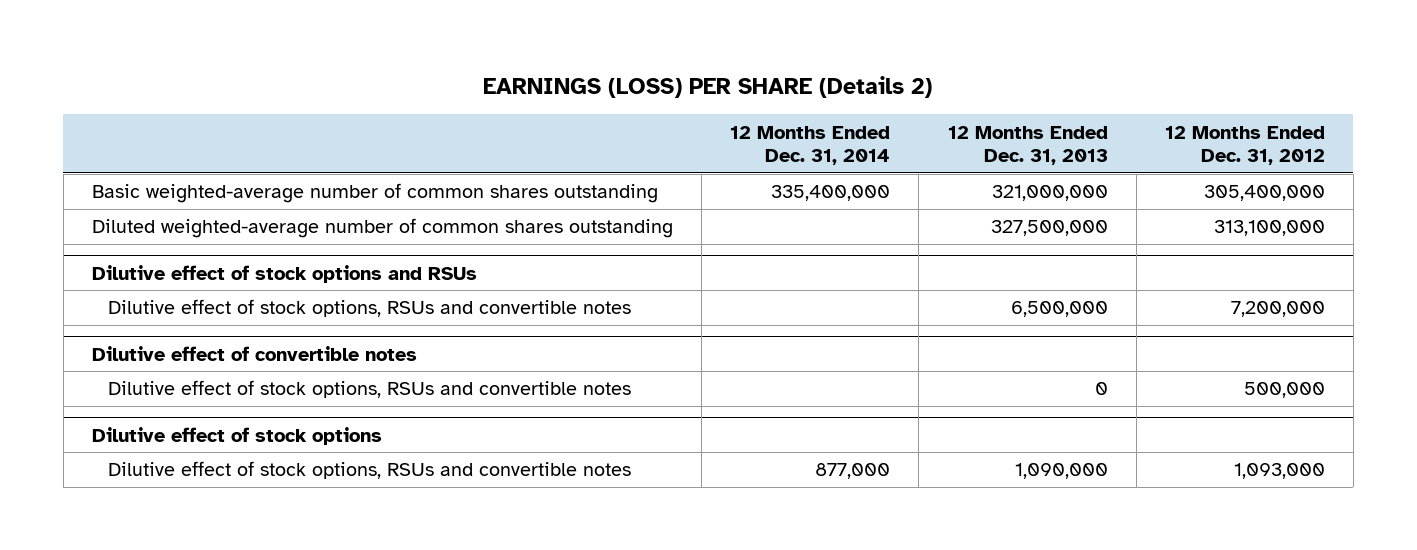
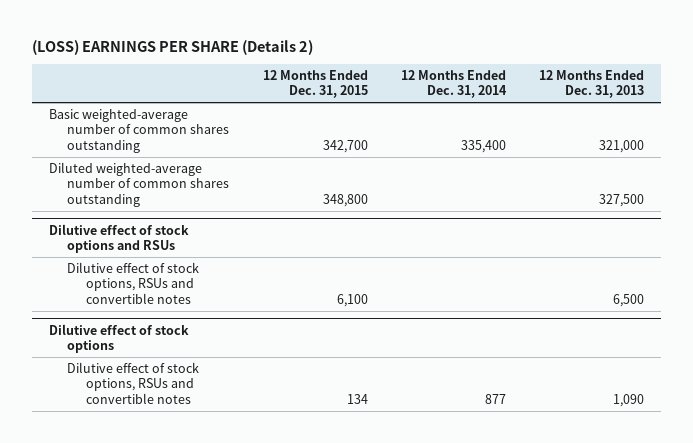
[483,76,933,99] EARNINGS (LOSS) PER SHARE (Details 2) -> [32,39,314,55] (LOSS) EARNINGS PER SHARE (Details 2)
[1164,125,1325,165] 12 Months Ended Dec. 31, 2012 -> none
none -> [262,70,368,99] 12 Months Ended Dec. 31, 2015
[771,185,891,202] 335,400,000 -> [460,139,506,153] 335,400
[991,185,1108,202] 321,000,000 -> [599,139,645,153] 321,000
[990,220,1108,237] 327,500,000 -> [599,193,645,207] 327,500
[92,345,418,361] Dilutive effect of convertible notes -> none
[107,380,631,399] Dilutive effect of stock options, RSUs and convertible notes -> none
[1010,301,1108,318] 6,500,000 -> [613,293,645,307] 6,500
[815,463,891,480] 877,000 -> [484,393,506,404] 877
[1014,463,1108,480] 1,090,000 -> [613,393,645,407] 1,090

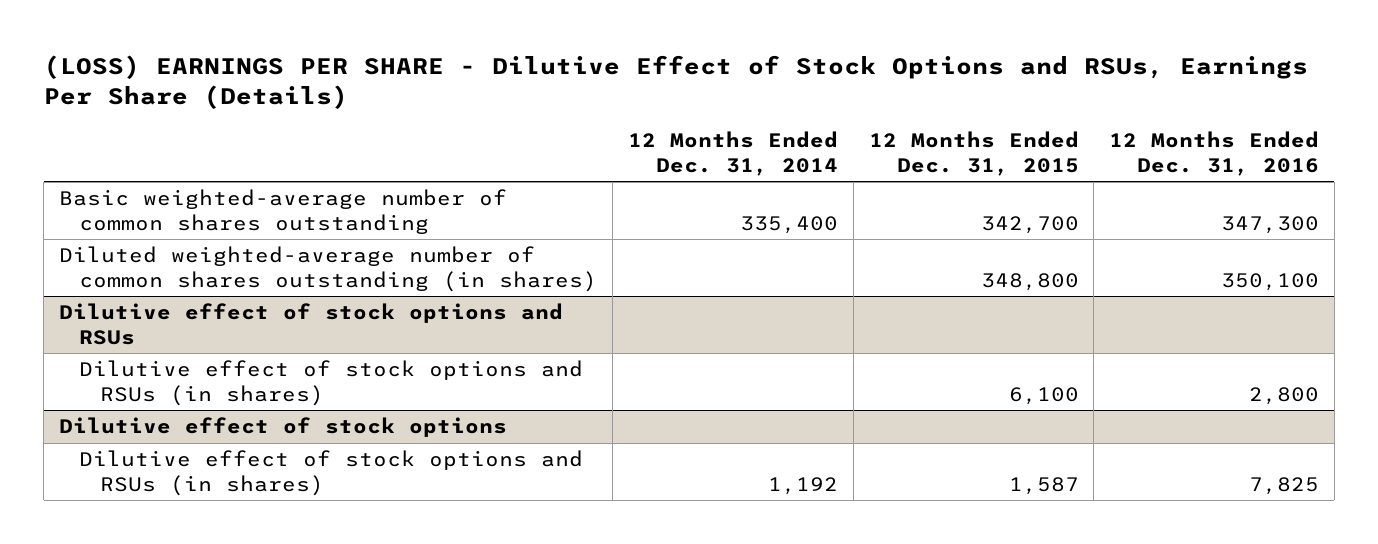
[32,39,314,55] (LOSS) EARNINGS PER SHARE (Details 2) -> [43,55,1308,110] (LOSS) EARNINGS PER SHARE - Dilutive Effect of Stock Options and RSUs, Earnings Per Share (Details)
[539,70,645,99] 12 Months Ended Dec. 31, 2013 -> none
none -> [1109,131,1320,176] 12 Months Ended Dec. 31, 2016
[48,162,230,207] Diluted weighted-average number of common shares outstanding -> [59,246,598,292] Diluted weighted-average number of common shares outstanding (in shares)
[67,262,200,304] Dilutive effect of stock options, RSUs and convertible notes -> [79,360,584,406] Dilutive effect of stock options and RSUs (in shares)
[67,362,200,404] Dilutive effect of stock options, RSUs and convertible notes -> [79,450,584,496] Dilutive effect of stock options and RSUs (in shares)
[346,393,368,404] 134 -> [1008,476,1079,495] 1,587
[484,393,506,404] 877 -> [767,476,838,495] 1,192

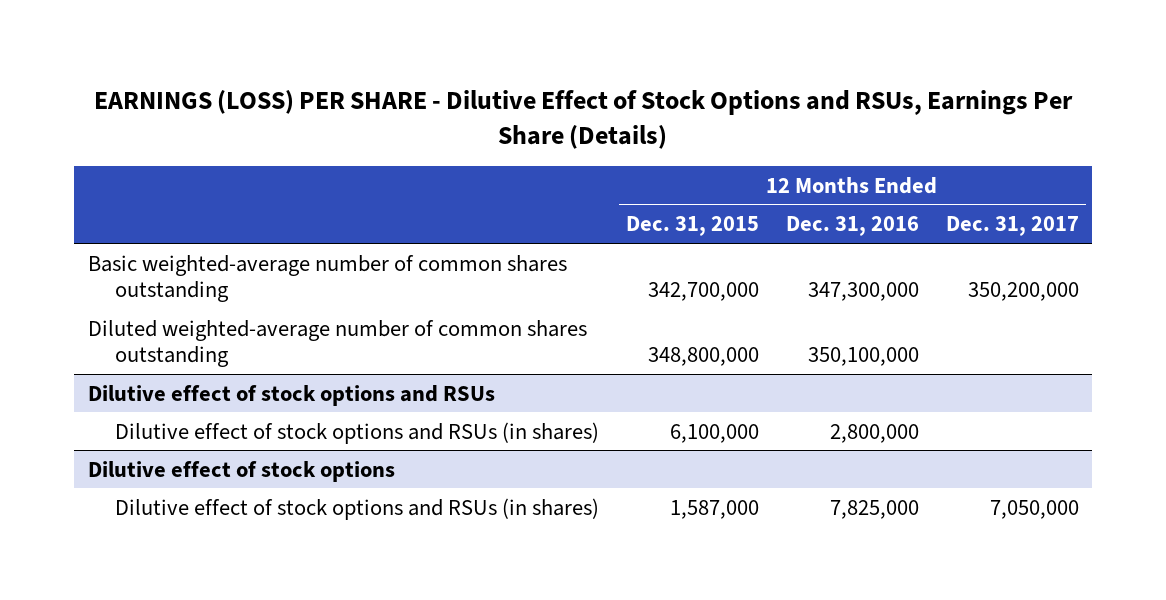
[43,55,1308,110] (LOSS) EARNINGS PER SHARE - Dilutive Effect of Stock Options and RSUs, Earnings Per Share (Details) -> [94,89,1074,149] EARNINGS (LOSS) PER SHARE - Dilutive Effect of Stock Options and RSUs, Earnings Per Share (Details)
[627,131,838,176] 12 Months Ended Dec. 31, 2014 -> none
none -> [945,216,1079,237] Dec. 31, 2017
[980,215,1079,234] 342,700 -> [647,281,759,301] 342,700,000
[1221,215,1320,234] 347,300 -> [807,281,919,301] 347,300,000
[59,246,598,292] Diluted weighted-average number of common shares outstanding (in shares) -> [87,319,587,367] Diluted weighted-average number of common shares outstanding
[980,272,1079,291] 348,800 -> [647,346,759,366] 348,800,000
[1221,272,1320,291] 350,100 -> [807,346,919,366] 350,100,000
[1008,386,1079,405] 6,100 -> [669,423,759,443] 6,100,000
[1249,386,1320,405] 2,800 -> [829,423,919,443] 2,800,000
[1008,476,1079,495] 1,587 -> [669,499,759,519] 1,587,000
[1249,476,1320,495] 7,825 -> [829,499,919,519] 7,825,000

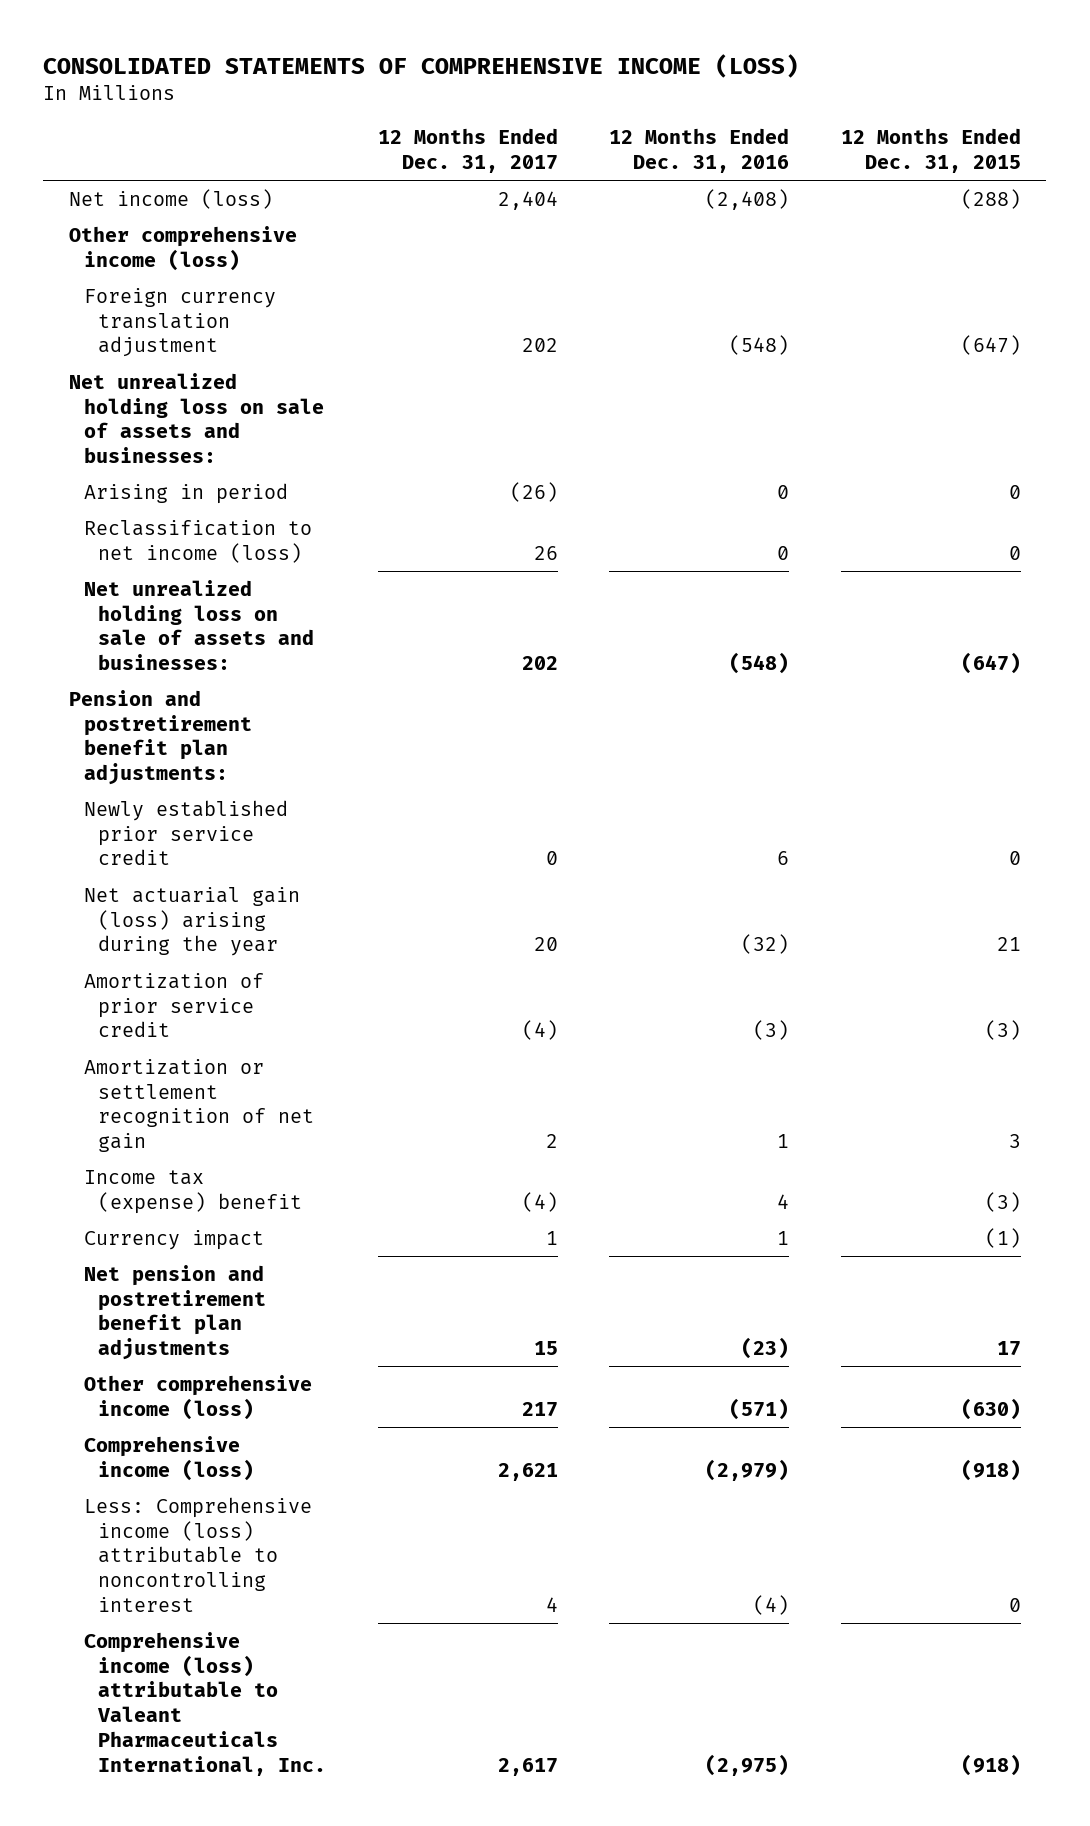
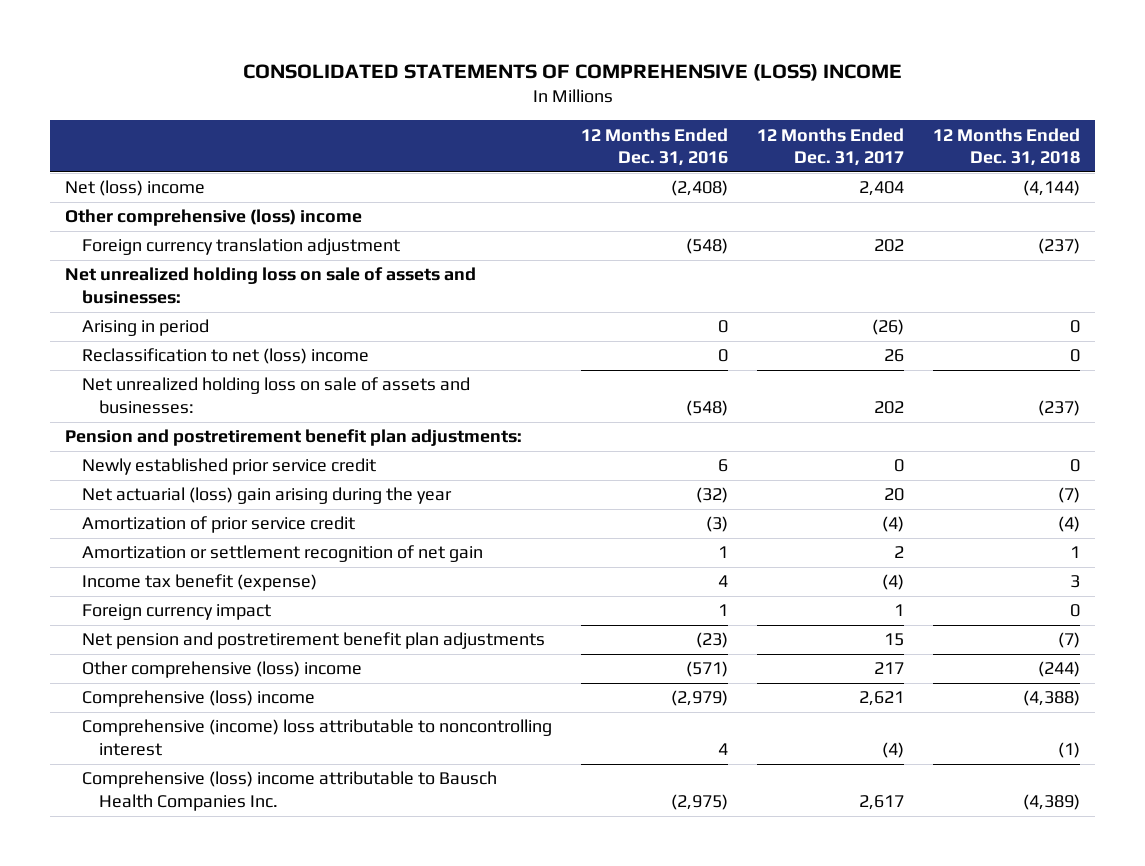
[43,53,800,78] CONSOLIDATED STATEMENTS OF COMPREHENSIVE INCOME (LOSS) -> [242,64,902,82] CONSOLIDATED STATEMENTS OF COMPREHENSIVE (LOSS) INCOME
[840,128,1021,173] 12 Months Ended Dec. 31, 2015 -> none
none -> [933,127,1081,167] 12 Months Ended Dec. 31, 2018
[69,188,274,209] Net income (loss) -> [64,180,205,197] Net (loss) income
[69,225,298,271] Other comprehensive income (loss) -> [64,209,362,227] Other comprehensive (loss) income
[83,519,312,563] Reclassification to net income (loss) -> [81,348,369,365] Reclassification to net (loss) income
[83,886,300,957] Net actuarial gain (loss) arising during the year -> [81,487,452,505] Net actuarial (loss) gain arising during the year
[83,1169,303,1214] Income tax (expense) benefit -> [81,574,317,592] Income tax benefit (expense)
[83,1229,264,1250] Currency impact -> [81,604,271,621] Foreign currency impact
[83,1374,312,1420] Other comprehensive income (loss) -> [81,661,362,679] Other comprehensive (loss) income
[83,1435,255,1481] Comprehensive income (loss) -> [81,690,315,708] Comprehensive (loss) income
[83,1496,312,1613] Less: Comprehensive income (loss) attributable to noncontrolling interest -> [81,719,552,756] Comprehensive (income) loss attributable to noncontrolling interest
[545,1597,558,1613] 4 -> [882,741,905,758] (4)
[753,1595,790,1616] (4) -> [717,742,728,755] 4
[83,1631,327,1776] Comprehensive income (loss) attributable to Valeant Pharmaceuticals International, Inc. -> [81,771,497,811] Comprehensive (loss) income attributable to Bausch Health Companies Inc.

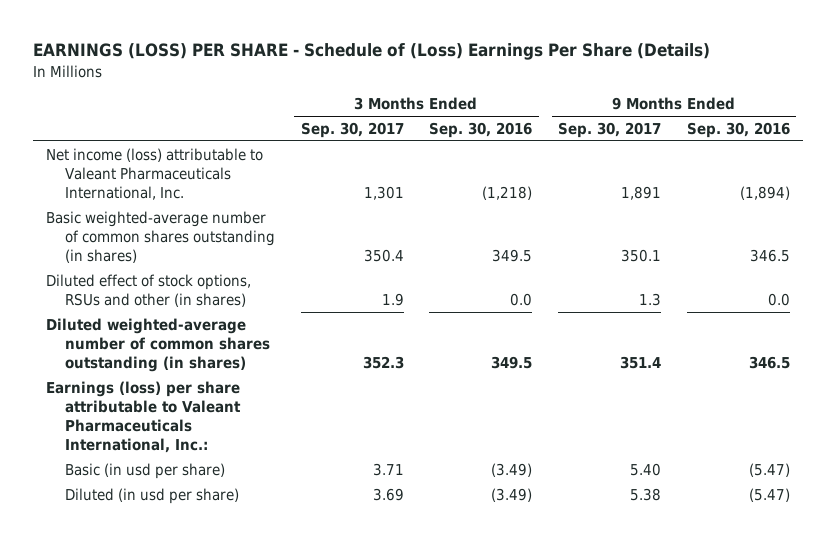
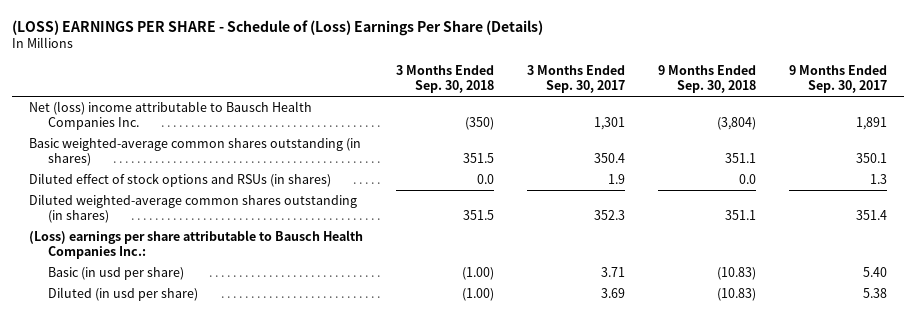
[33,43,711,61] EARNINGS (LOSS) PER SHARE - Schedule of (Loss) Earnings Per Share (Details) -> [12,19,544,36] (LOSS) EARNINGS PER SHARE - Schedule of (Loss) Earnings Per Share (Details)
[429,122,533,139] Sep. 30, 2016 -> none
[686,122,790,139] Sep. 30, 2016 -> none
none -> [396,65,495,94] 3 Months Ended Sep. 30, 2018
none -> [658,65,757,94] 9 Months Ended Sep. 30, 2018
[46,147,264,201] Net income (loss) attributable to Valeant Pharmaceuticals International, Inc. -> [29,100,313,130] Net (loss) income attributable to Bausch Health Companies Inc.
[46,210,275,264] Basic weighted-average number of common shares outstanding (in shares) -> [29,137,362,166] Basic weighted-average common shares outstanding (in shares)
[46,273,252,307] Diluted effect of stock options, RSUs and other (in shares) -> [29,172,332,187] Diluted effect of stock options and RSUs (in shares)
[46,317,270,373] Diluted weighted-average number of common shares outstanding (in shares) -> [29,193,358,223] Diluted weighted-average common shares outstanding (in shares)
[46,380,241,454] Earnings (loss) per share attributable to Valeant Pharmaceuticals International, Inc.: -> [29,229,364,259] (Loss) earnings per share attributable to Bausch Health Companies Inc.:

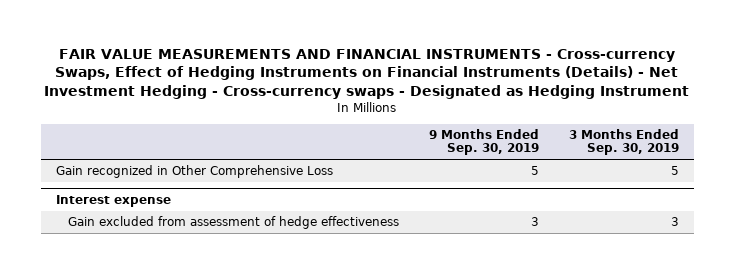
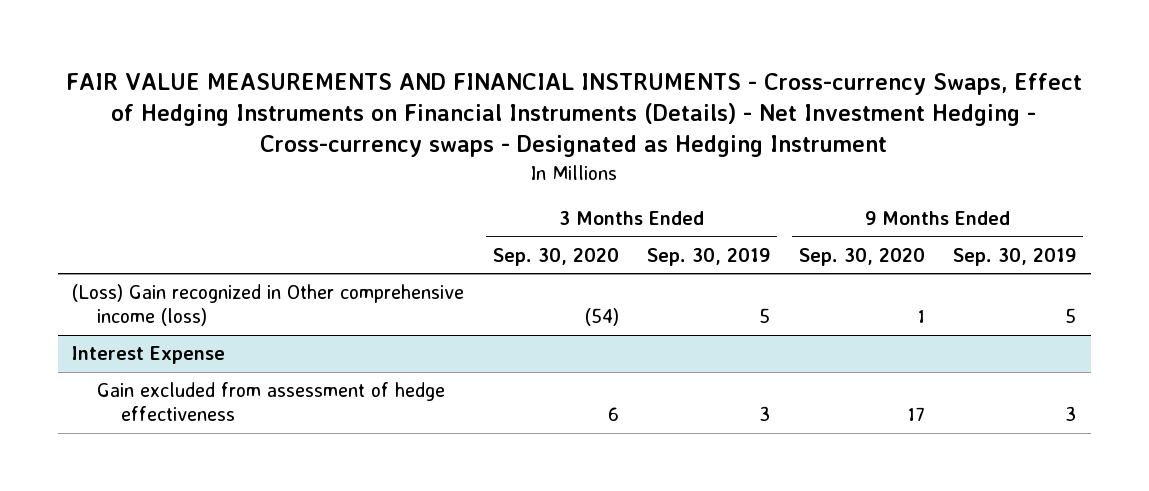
none -> [492,247,619,266] Sep. 30, 2020
none -> [798,247,925,266] Sep. 30, 2020
[55,165,333,179] Gain recognized in Other Comprehensive Loss -> [72,284,465,327] (Loss) Gain recognized in Other comprehensive income (loss)
[55,195,171,208] Interest expense -> [72,346,226,365] Interest Expense

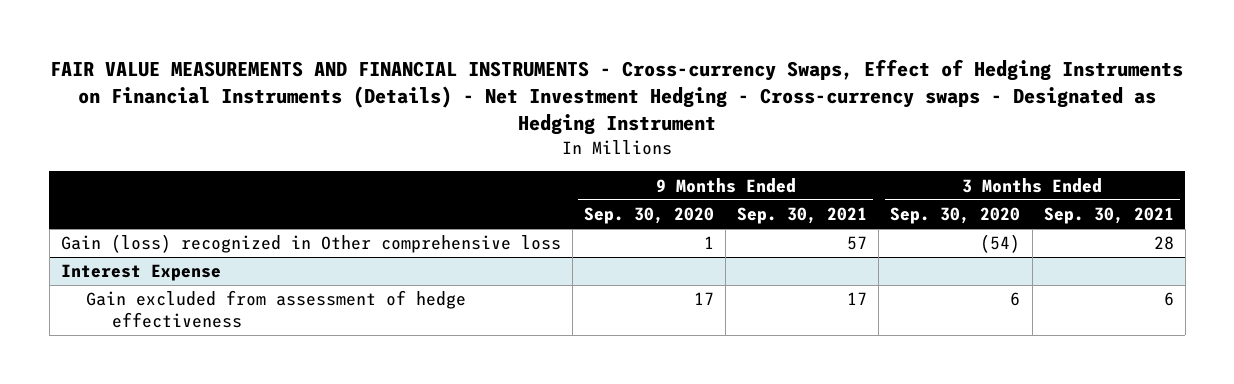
[647,247,771,266] Sep. 30, 2019 -> none
[953,247,1077,266] Sep. 30, 2019 -> none
none -> [737,207,868,225] Sep. 30, 2021
none -> [1043,207,1174,225] Sep. 30, 2021
[72,284,465,327] (Loss) Gain recognized in Other comprehensive income (loss) -> [60,234,561,254] Gain (loss) recognized in Other comprehensive loss

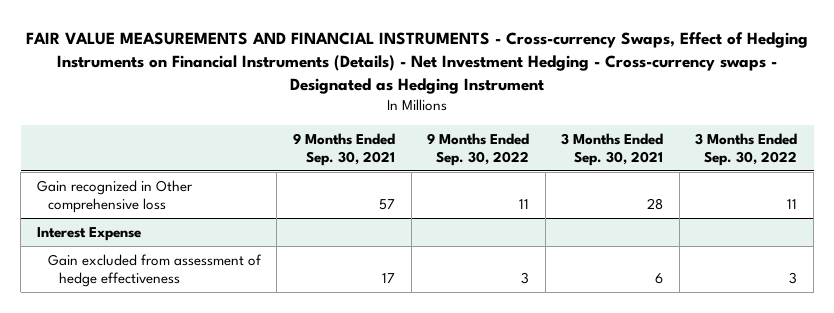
[583,207,714,225] Sep. 30, 2020 -> none
[890,207,1021,225] Sep. 30, 2020 -> none
none -> [427,133,530,166] 9 Months Ended Sep. 30, 2022
none -> [695,133,798,166] 3 Months Ended Sep. 30, 2022
[60,234,561,254] Gain (loss) recognized in Other comprehensive loss -> [37,179,194,213] Gain recognized in Other comprehensive loss

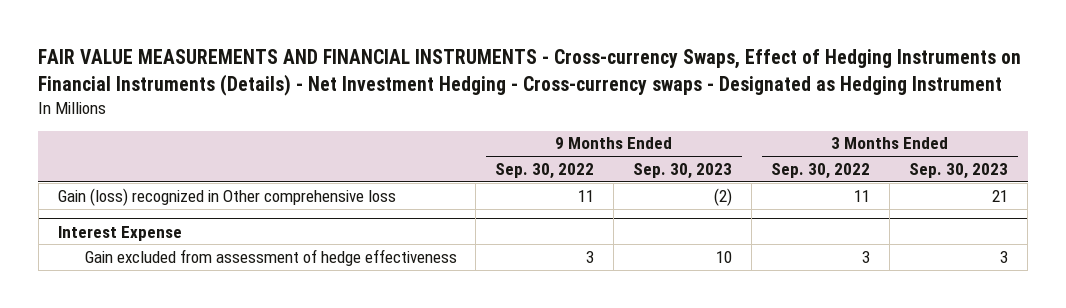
[293,133,396,166] 9 Months Ended Sep. 30, 2021 -> none
[561,133,664,166] 3 Months Ended Sep. 30, 2021 -> none
none -> [633,162,733,179] Sep. 30, 2023
none -> [909,162,1009,179] Sep. 30, 2023
[37,179,194,213] Gain recognized in Other comprehensive loss -> [57,187,396,206] Gain (loss) recognized in Other comprehensive loss

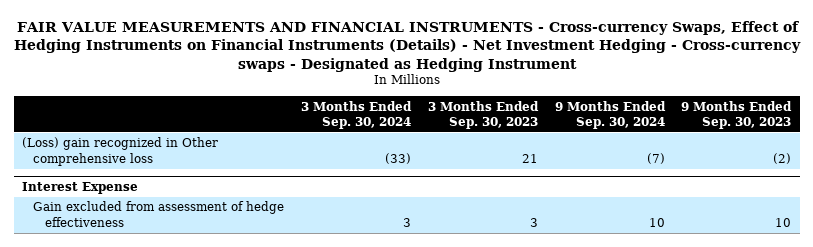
[495,162,595,179] Sep. 30, 2022 -> none
[771,162,871,179] Sep. 30, 2022 -> none
none -> [301,100,413,130] 3 Months Ended Sep. 30, 2024
none -> [554,100,666,130] 9 Months Ended Sep. 30, 2024
[57,187,396,206] Gain (loss) recognized in Other comprehensive loss -> [21,137,218,166] (Loss) gain recognized in Other comprehensive loss

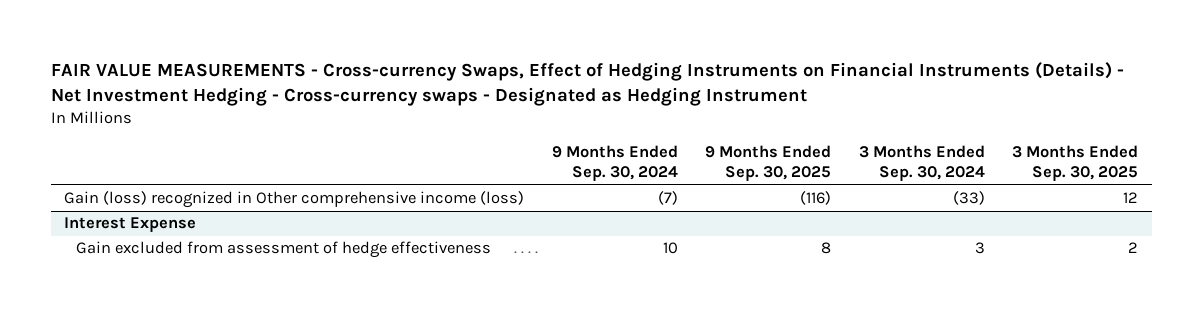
[13,20,801,72] FAIR VALUE MEASUREMENTS AND FINANCIAL INSTRUMENTS - Cross-currency Swaps, Effect of Hedging Instruments on Financial Instruments (Details) - Net Investment Hedging - Cross-currency swaps - Designated as Hedging Instrument -> [50,61,1124,107] FAIR VALUE MEASUREMENTS - Cross-currency Swaps, Effect of Hedging Instruments on Financial Instruments (Details) - Net Investment Hedging - Cross-currency swaps - Designated as Hedging Instrument
[427,100,539,130] 3 Months Ended Sep. 30, 2023 -> none
[681,100,793,130] 9 Months Ended Sep. 30, 2023 -> none
none -> [705,144,832,182] 9 Months Ended Sep. 30, 2025
none -> [1012,144,1139,182] 3 Months Ended Sep. 30, 2025
[21,137,218,166] (Loss) gain recognized in Other comprehensive loss -> [64,191,525,209] Gain (loss) recognized in Other comprehensive income (loss)

